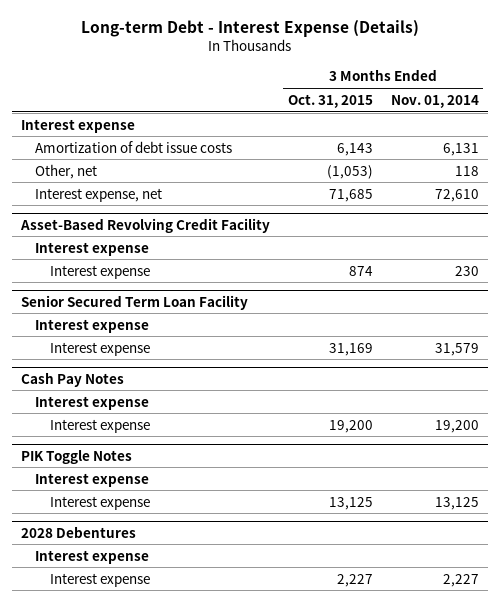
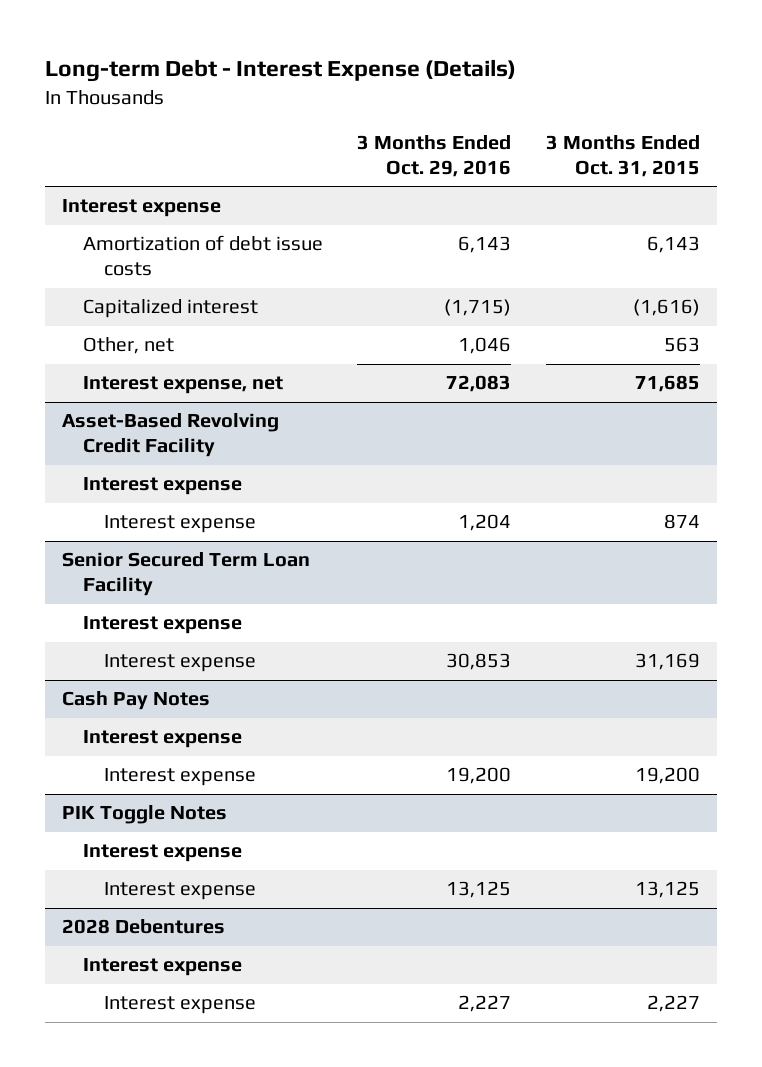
[390,94,479,108] Nov. 01, 2014 -> none
none -> [357,135,512,178] 3 Months Ended Oct. 29, 2016
none -> [82,299,258,319] Capitalized interest
[326,164,373,179] (1,053) -> [663,337,700,353] 563

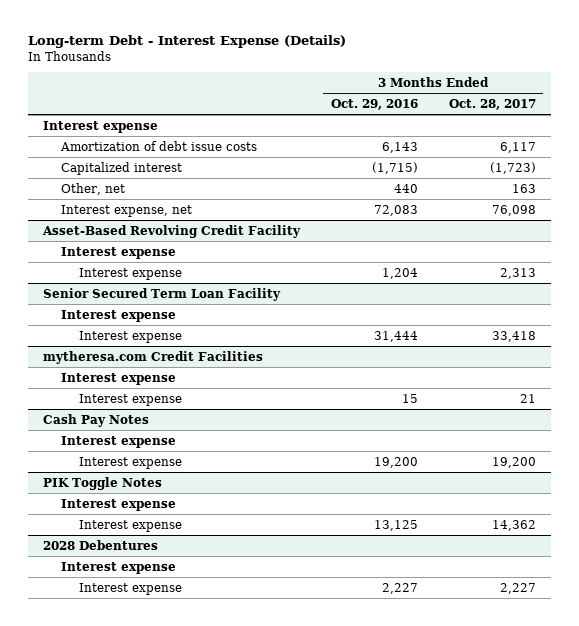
[545,135,700,178] 3 Months Ended Oct. 31, 2015 -> none
none -> [448,98,536,110] Oct. 28, 2017
[458,337,512,355] 1,046 -> [393,183,418,193] 440
[446,653,512,671] 30,853 -> [373,330,418,342] 31,444
none -> [43,350,264,364] mytheresa.com Credit Facilities
none -> [61,372,177,385] Interest expense
none -> [78,393,182,406] Interest expense

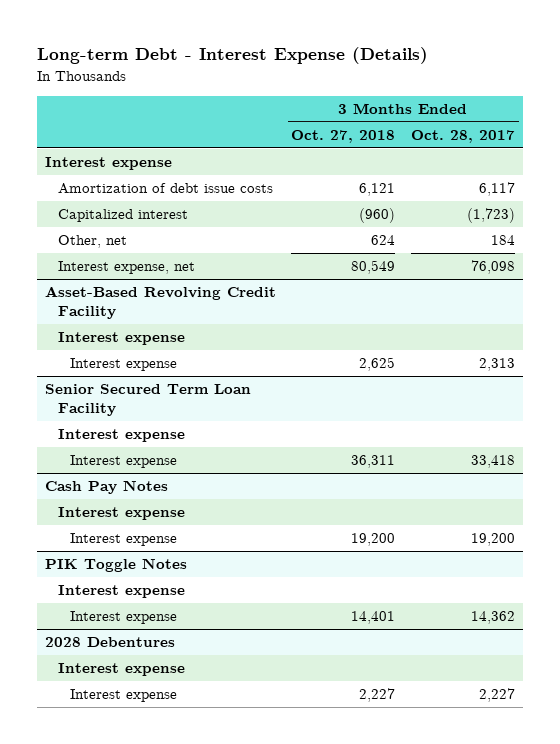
[330,98,418,110] Oct. 29, 2016 -> none
none -> [291,130,396,144] Oct. 27, 2018
[511,183,536,193] 163 -> [491,235,516,246] 184
[43,350,264,364] mytheresa.com Credit Facilities -> none
[61,372,177,385] Interest expense -> none
[78,393,182,406] Interest expense -> none

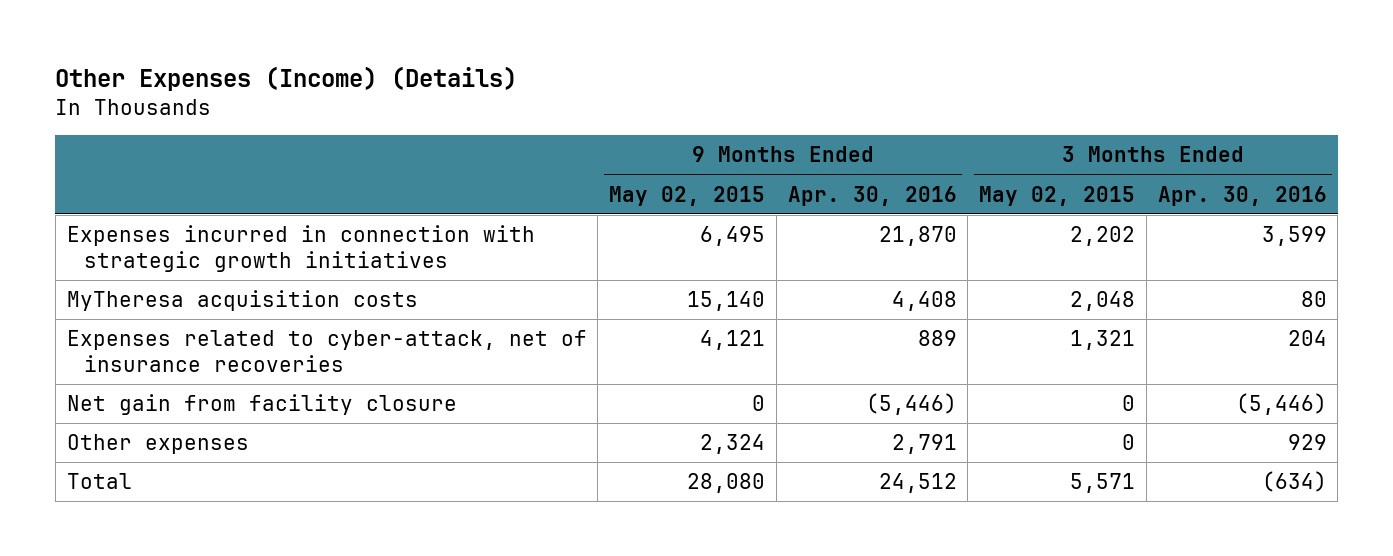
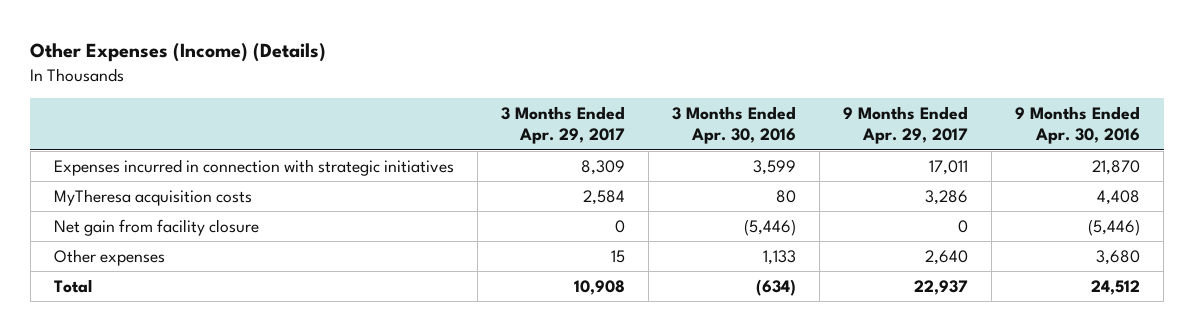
[609,185,766,206] May 02, 2015 -> none
[979,185,1136,206] May 02, 2015 -> none
none -> [501,105,626,145] 3 Months Ended Apr. 29, 2017
none -> [843,105,969,145] 9 Months Ended Apr. 29, 2017
[66,225,535,272] Expenses incurred in connection with strategic growth initiatives -> [53,158,454,176] Expenses incurred in connection with strategic initiatives
[66,330,587,372] Expenses related to cyber-attack, net of insurance recoveries -> none
[891,434,957,455] 2,791 -> [1096,249,1141,265] 3,680
[1287,434,1327,451] 929 -> [763,249,797,265] 1,133

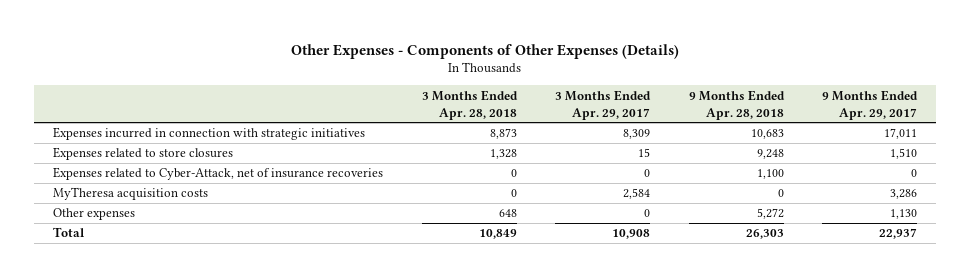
[30,43,327,63] Other Expenses (Income) (Details) -> [291,43,680,59] Other Expenses - Components of Other Expenses (Details)
[672,105,797,145] 3 Months Ended Apr. 30, 2016 -> none
[1015,105,1141,145] 9 Months Ended Apr. 30, 2016 -> none
none -> [421,89,518,120] 3 Months Ended Apr. 28, 2018
none -> [688,89,785,120] 9 Months Ended Apr. 28, 2018
none -> [53,147,234,161] Expenses related to store closures
none -> [53,167,384,181] Expenses related to Cyber-Attack, net of insurance recoveries
[53,218,259,236] Net gain from facility closure -> none
[611,249,626,263] 15 -> [644,209,651,218] 0
[925,249,969,265] 2,640 -> [890,209,918,220] 1,130

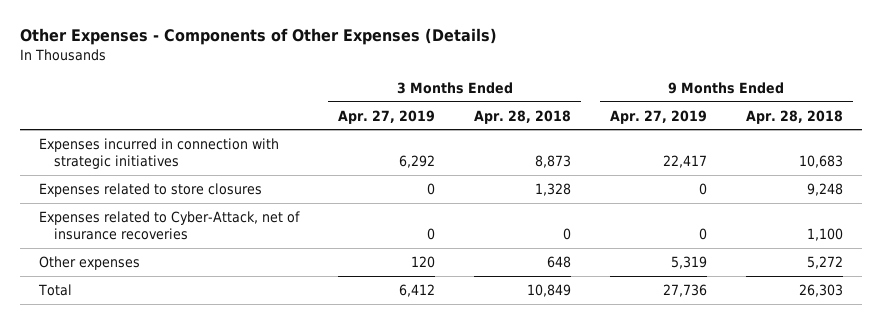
[555,89,652,120] 3 Months Ended Apr. 29, 2017 -> none
[822,89,919,120] 9 Months Ended Apr. 29, 2017 -> none
none -> [338,109,436,124] Apr. 27, 2019
none -> [609,109,707,124] Apr. 27, 2019
[53,187,209,201] MyTheresa acquisition costs -> none

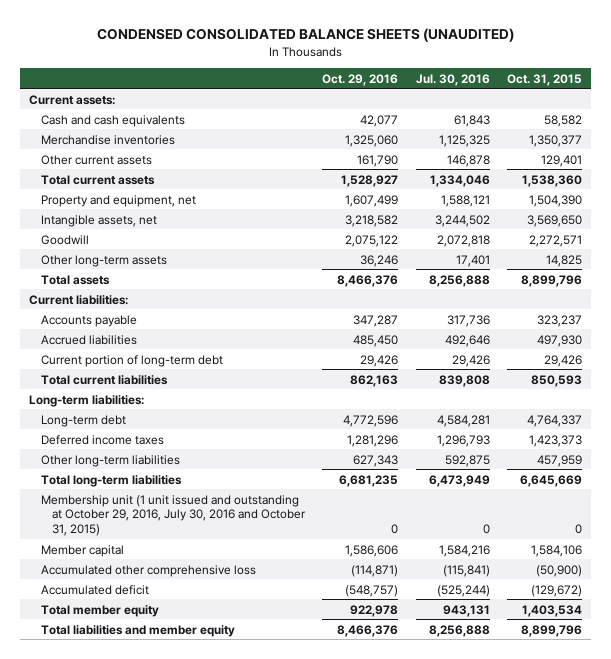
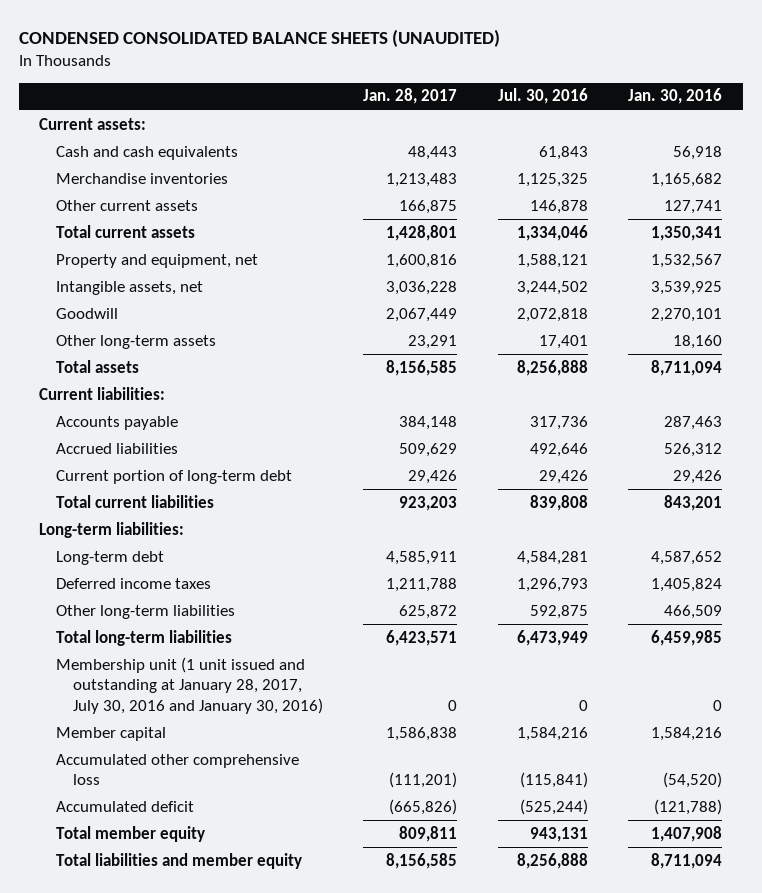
[322,73,399,86] Oct. 29, 2016 -> none
[507,73,583,86] Oct. 31, 2015 -> none
none -> [363,88,458,105] Jan. 28, 2017
none -> [628,88,723,105] Jan. 30, 2016
[40,494,306,536] Membership unit (1 unit issued and outstanding at October 29, 2016, July 30, 2016 and October 31, 2015) -> [56,656,323,714] Membership unit (1 unit issued and outstanding at January 28, 2017, July 30, 2016 and January 30, 2016)

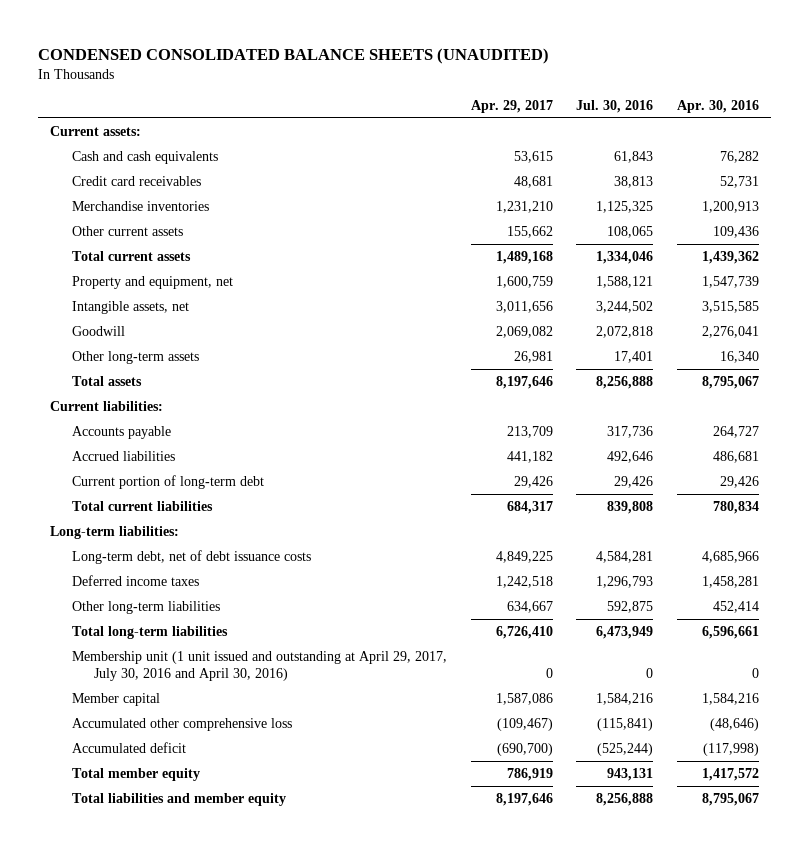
[363,88,458,105] Jan. 28, 2017 -> none
[628,88,723,105] Jan. 30, 2016 -> none
none -> [470,100,553,114] Apr. 29, 2017
none -> [677,100,760,114] Apr. 30, 2016
none -> [71,175,201,186] Credit card receivables
[529,199,588,214] 146,878 -> [607,225,654,238] 108,065
[56,550,165,565] Long-term debt -> [71,549,311,564] Long-term debt, net of debt issuance costs
[56,656,323,714] Membership unit (1 unit issued and outstanding at January 28, 2017, July 30, 2016 and January 30, 2016) -> [71,650,447,681] Membership unit (1 unit issued and outstanding at April 29, 2017, July 30, 2016 and April 30, 2016)

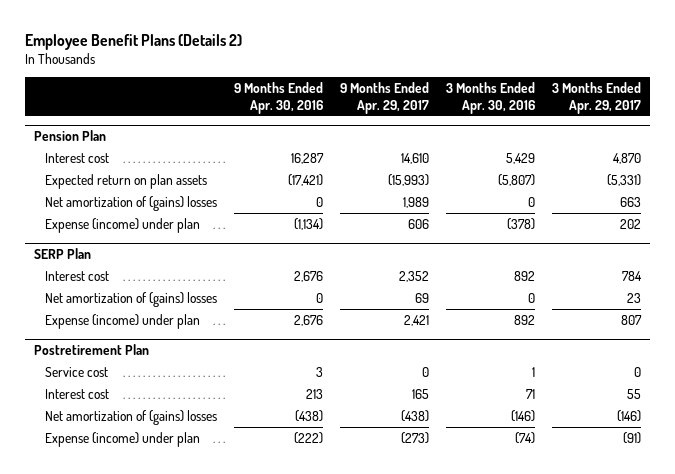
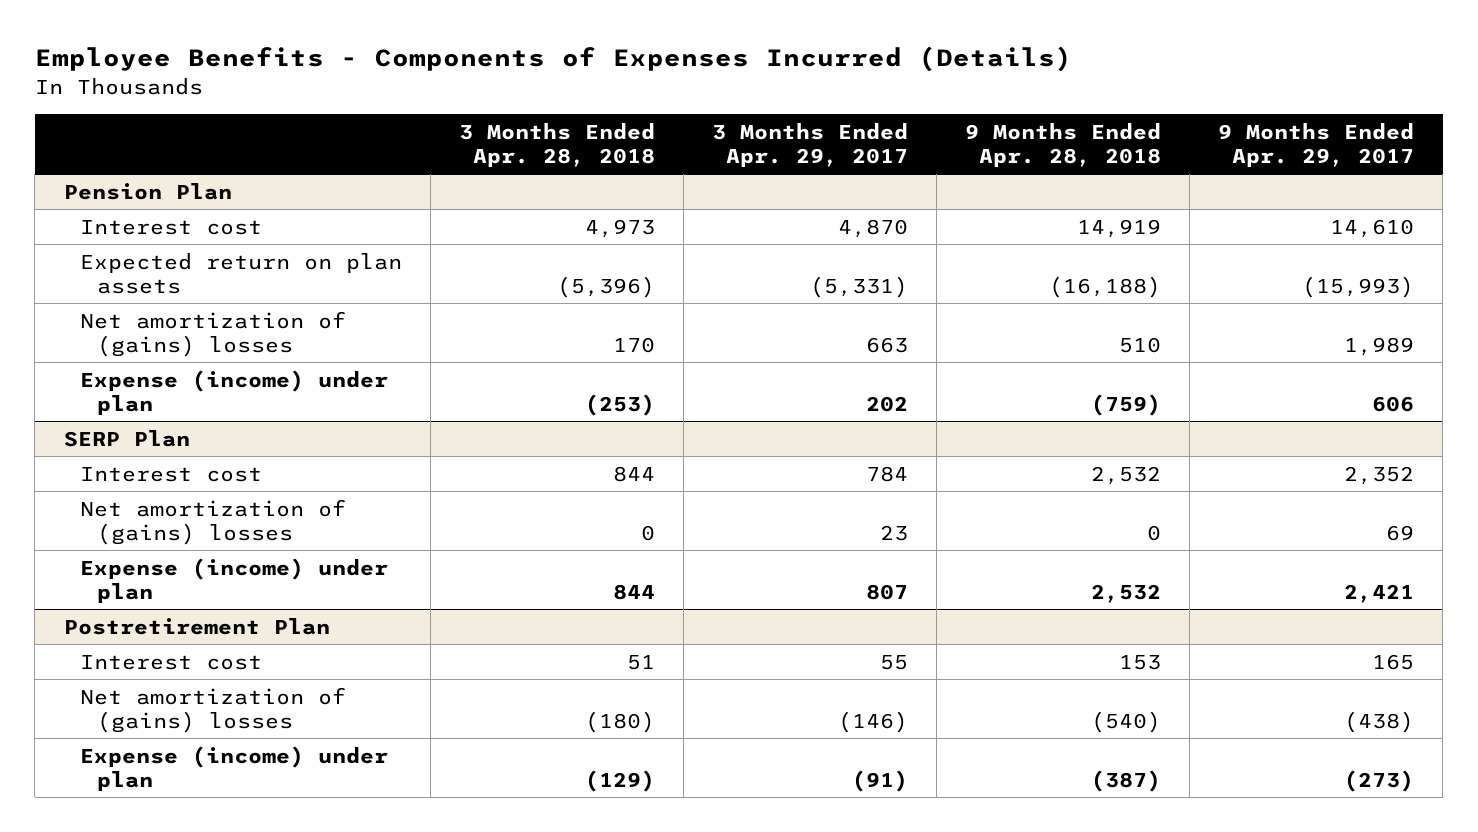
[25,33,243,50] Employee Benefit Plans (Details 2) -> [34,46,1072,73] Employee Benefits - Components of Expenses Incurred (Details)
[233,82,323,114] 9 Months Ended Apr. 30, 2016 -> none
[445,82,535,114] 3 Months Ended Apr. 30, 2016 -> none
none -> [459,122,656,167] 3 Months Ended Apr. 28, 2018
none -> [965,122,1162,167] 9 Months Ended Apr. 28, 2018
[44,366,108,377] Service cost -> none

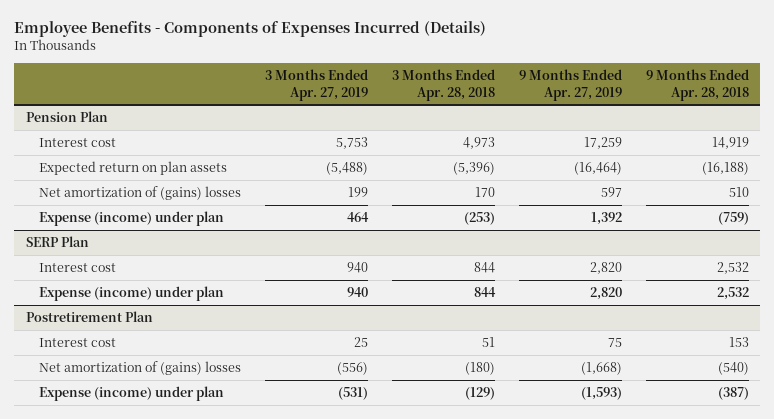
[712,122,909,167] 3 Months Ended Apr. 29, 2017 -> none
[1218,122,1415,167] 9 Months Ended Apr. 29, 2017 -> none
none -> [265,69,369,101] 3 Months Ended Apr. 27, 2019
none -> [518,69,622,101] 9 Months Ended Apr. 27, 2019
[80,498,347,545] Net amortization of (gains) losses -> none

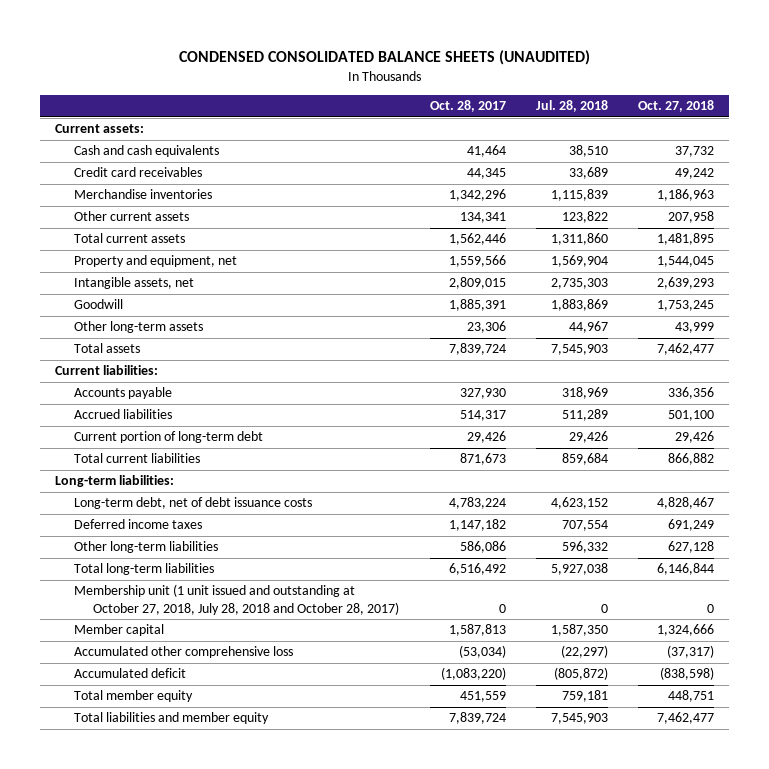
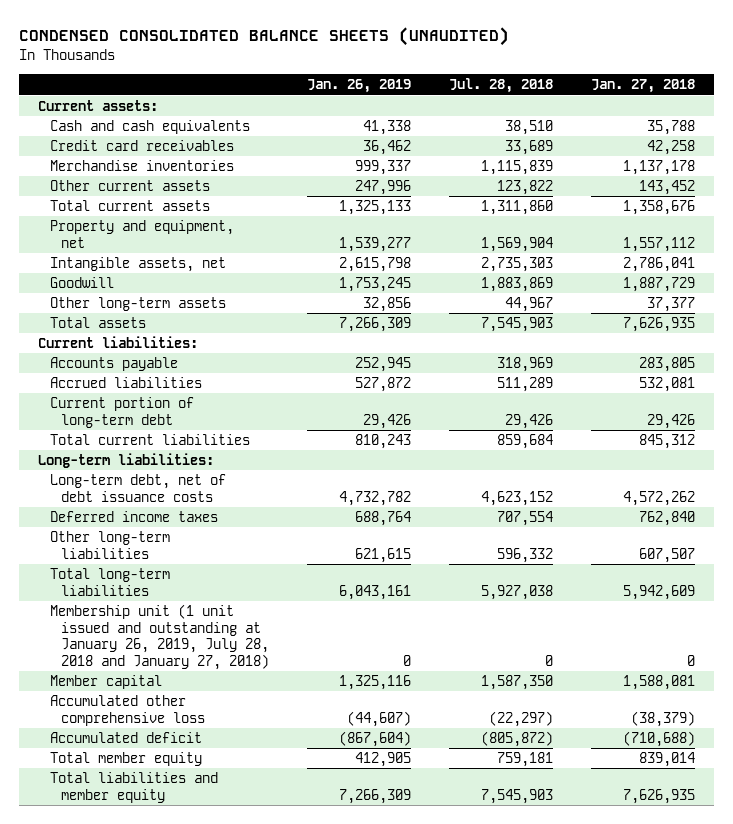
[429,100,506,113] Oct. 28, 2017 -> none
[638,100,715,113] Oct. 27, 2018 -> none
none -> [307,79,412,94] Jan. 26, 2019
none -> [591,79,696,94] Jan. 27, 2018
[74,584,400,615] Membership unit (1 unit issued and outstanding at October 27, 2018, July 28, 2018 and October 28, 2017) -> [49,604,270,671] Membership unit (1 unit issued and outstanding at January 26, 2019, July 28, 2018 and January 27, 2018)

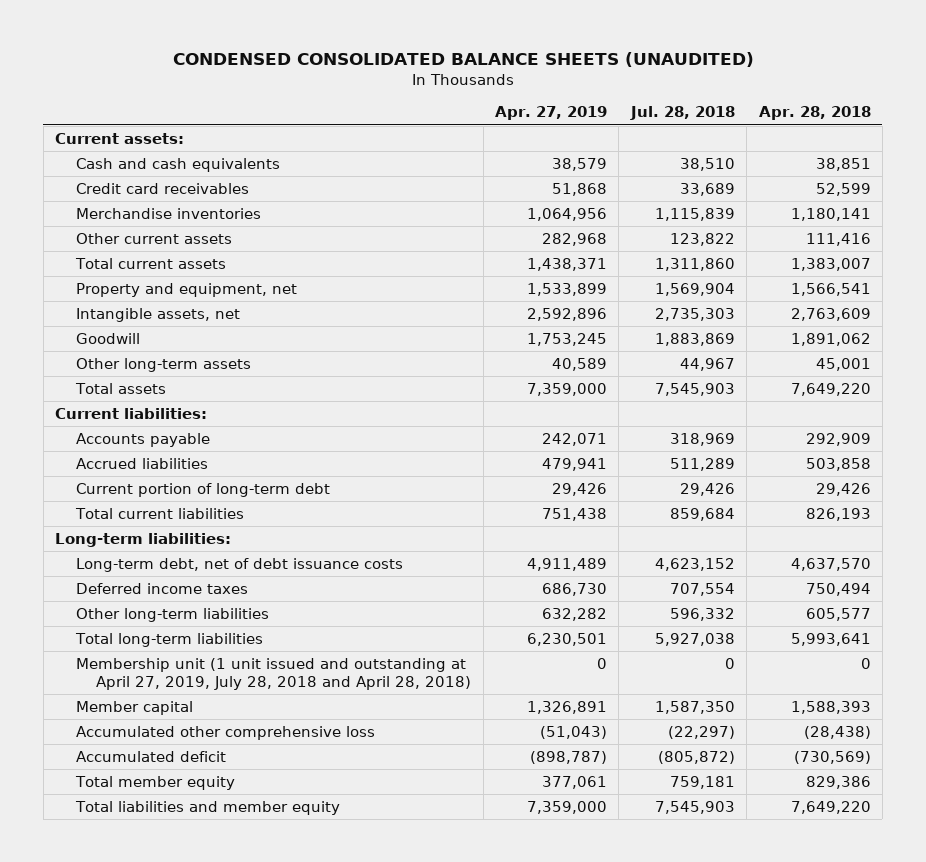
[307,79,412,94] Jan. 26, 2019 -> none
[591,79,696,94] Jan. 27, 2018 -> none
none -> [495,106,608,121] Apr. 27, 2019
none -> [758,106,871,121] Apr. 28, 2018
[49,604,270,671] Membership unit (1 unit issued and outstanding at January 26, 2019, July 28, 2018 and January 27, 2018) -> [75,657,472,690] Membership unit (1 unit issued and outstanding at April 27, 2019, July 28, 2018 and April 28, 2018)

